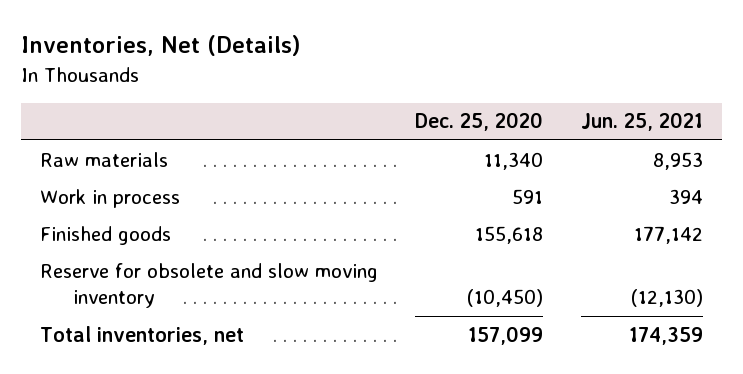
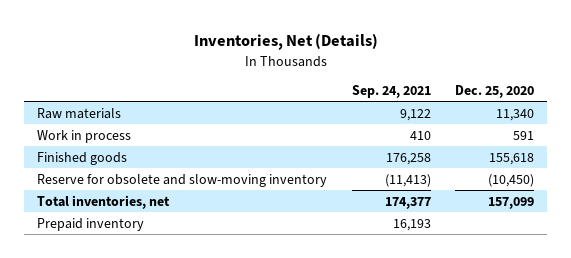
[580,112,703,132] Jun. 25, 2021 -> none
none -> [351,85,431,99] Sep. 24, 2021
[39,262,378,309] Reserve for obsolete and slow moving inventory -> [36,173,327,187] Reserve for obsolete and slow-moving inventory
none -> [36,217,144,231] Prepaid inventory

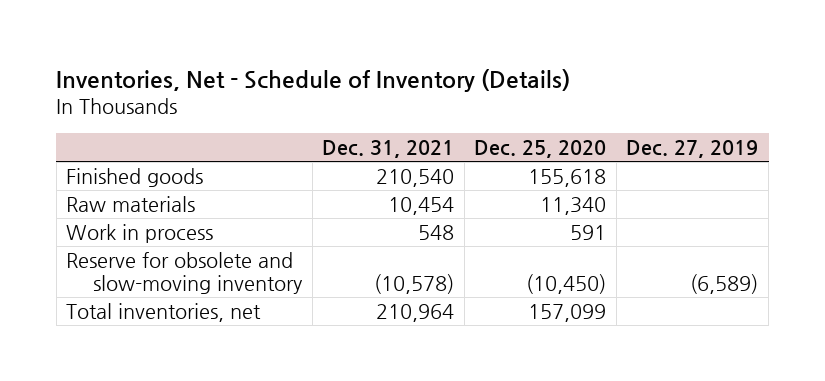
[193,33,378,51] Inventories, Net (Details) -> [56,68,571,92] Inventories, Net - Schedule of Inventory (Details)
[351,85,431,99] Sep. 24, 2021 -> none
none -> [322,139,455,158] Dec. 31, 2021
none -> [626,139,759,158] Dec. 27, 2019
[36,151,127,165] Finished goods -> [66,168,204,188] Finished goods
[36,217,144,231] Prepaid inventory -> none

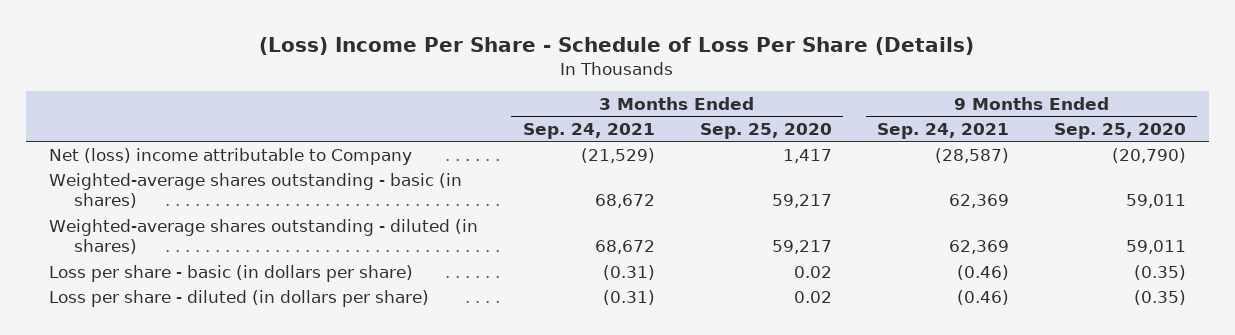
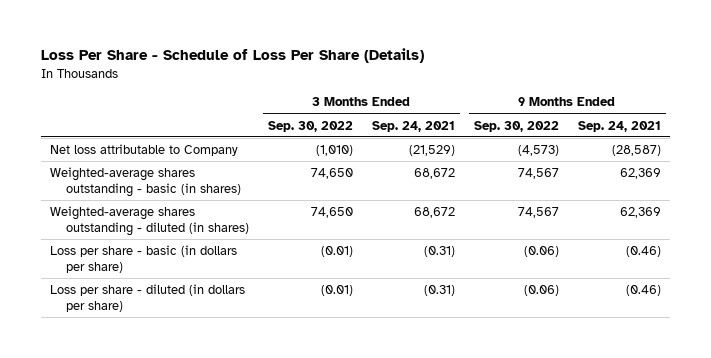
[259,36,975,55] (Loss) Income Per Share - Schedule of Loss Per Share (Details) -> [40,48,424,64] Loss Per Share - Schedule of Loss Per Share (Details)
[699,122,832,139] Sep. 25, 2020 -> none
[1054,122,1187,139] Sep. 25, 2020 -> none
none -> [267,120,353,132] Sep. 30, 2022
none -> [473,120,559,132] Sep. 30, 2022
[48,147,412,165] Net (loss) income attributable to Company -> [50,143,239,156] Net loss attributable to Company

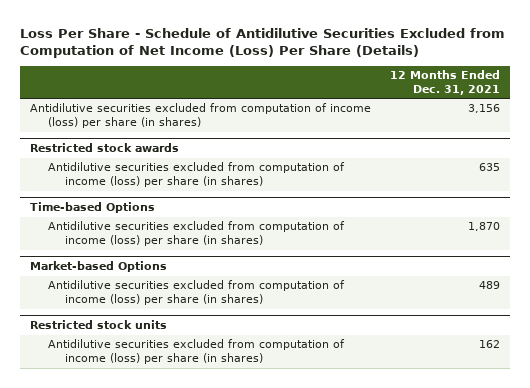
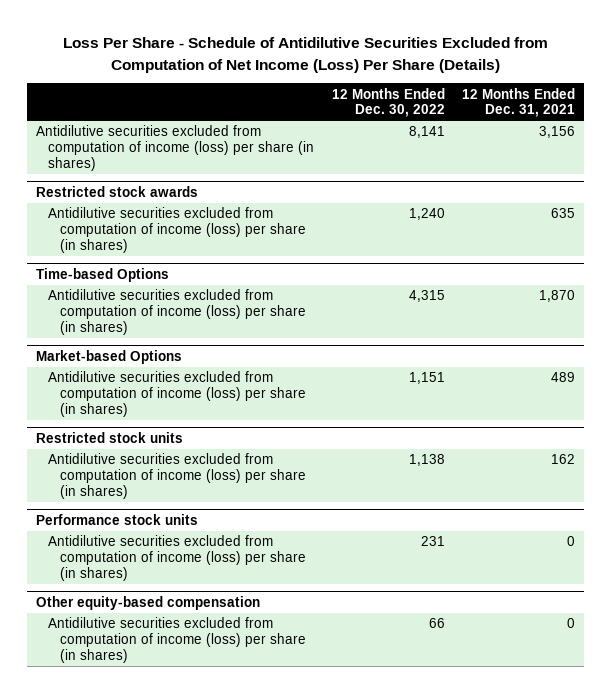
none -> [331,87,445,118] 12 Months Ended Dec. 30, 2022
none -> [36,514,199,526] Performance stock units
none -> [48,535,306,581] Antidilutive securities excluded from computation of income (loss) per share (in shares)
none -> [36,596,261,611] Other equity-based compensation
none -> [48,617,306,663] Antidilutive securities excluded from computation of income (loss) per share (in shares)

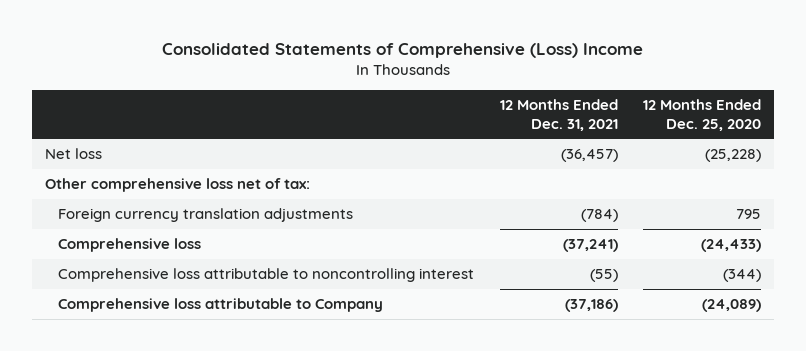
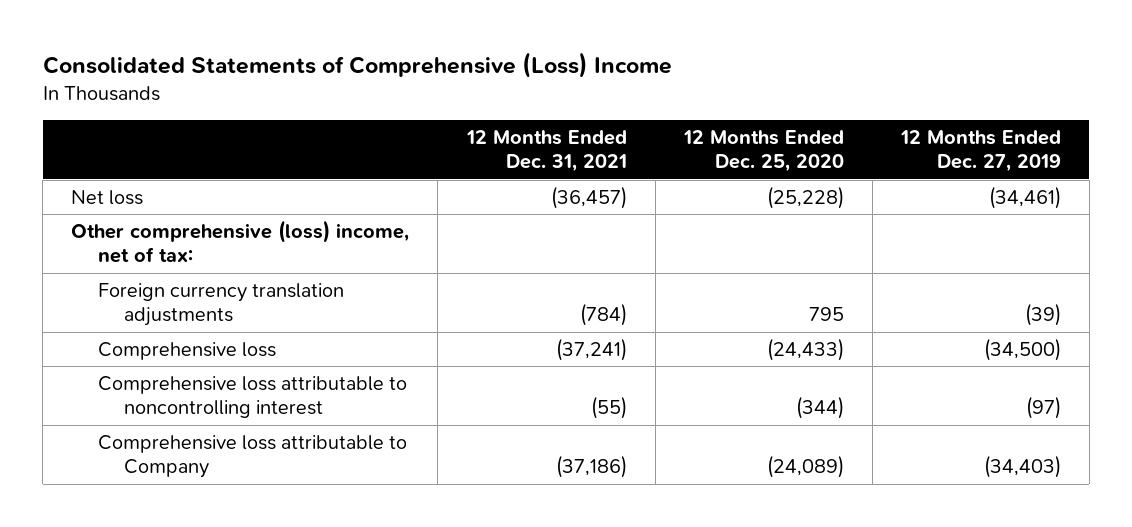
none -> [899,129,1061,173] 12 Months Ended Dec. 27, 2019
[44,178,310,193] Other comprehensive loss net of tax: -> [71,219,410,264] Other comprehensive (loss) income, net of tax:

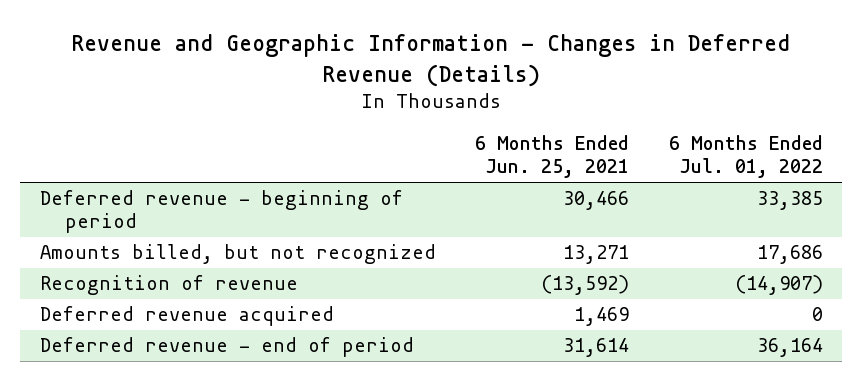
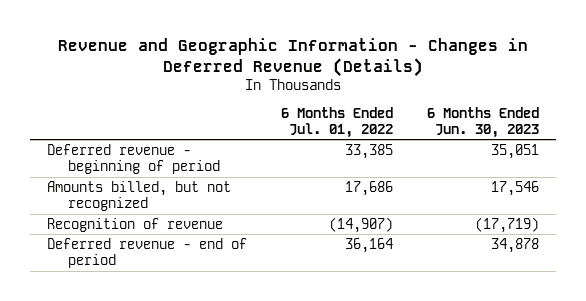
[475,135,630,179] 6 Months Ended Jun. 25, 2021 -> none
none -> [426,106,539,139] 6 Months Ended Jun. 30, 2023
[39,306,334,327] Deferred revenue acquired -> none

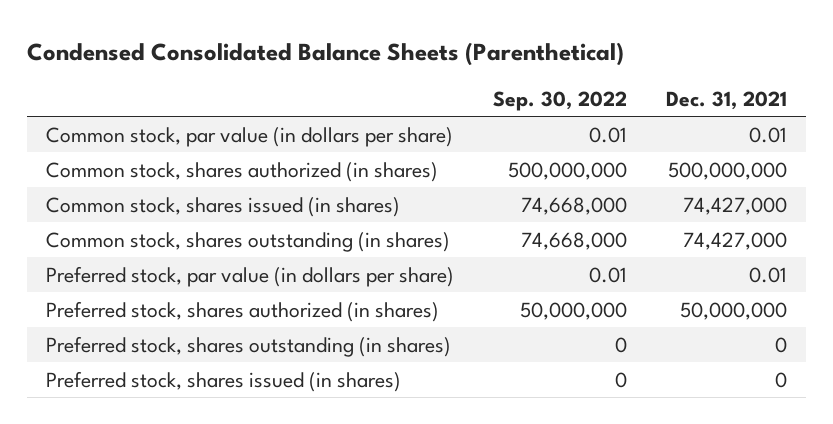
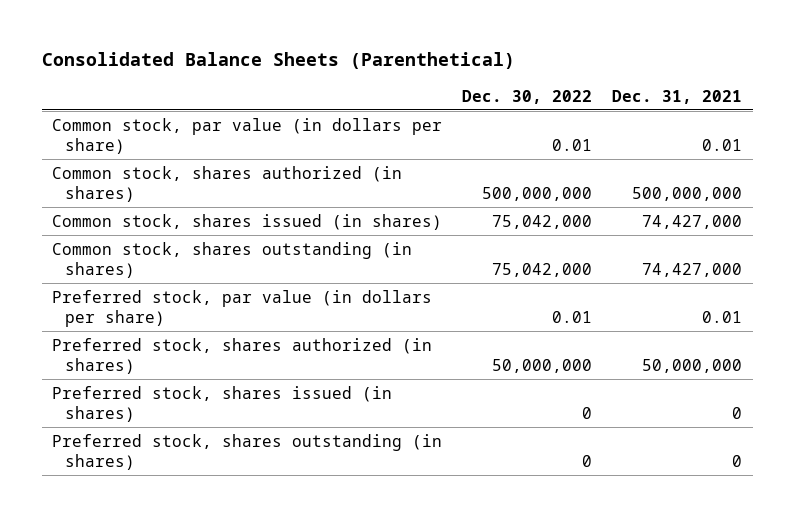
[26,42,624,67] Condensed Consolidated Balance Sheets (Parenthetical) -> [41,52,515,70] Consolidated Balance Sheets (Parenthetical)
[493,90,628,111] Sep. 30, 2022 -> none
none -> [462,89,593,104] Dec. 30, 2022
[46,335,452,357] Preferred stock, shares outstanding (in shares) -> [51,433,442,470] Preferred stock, shares outstanding (in shares)

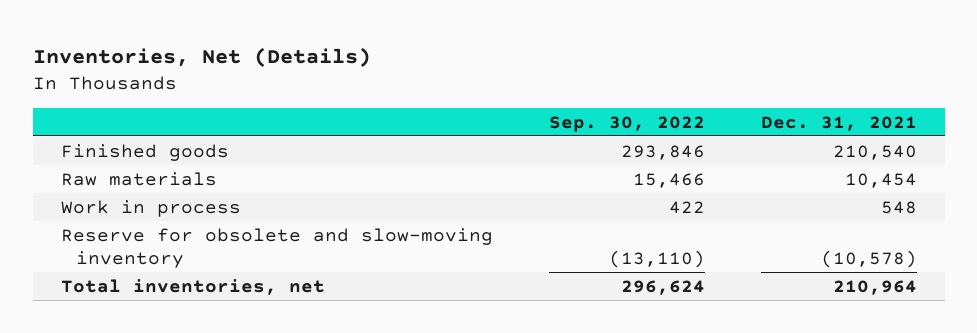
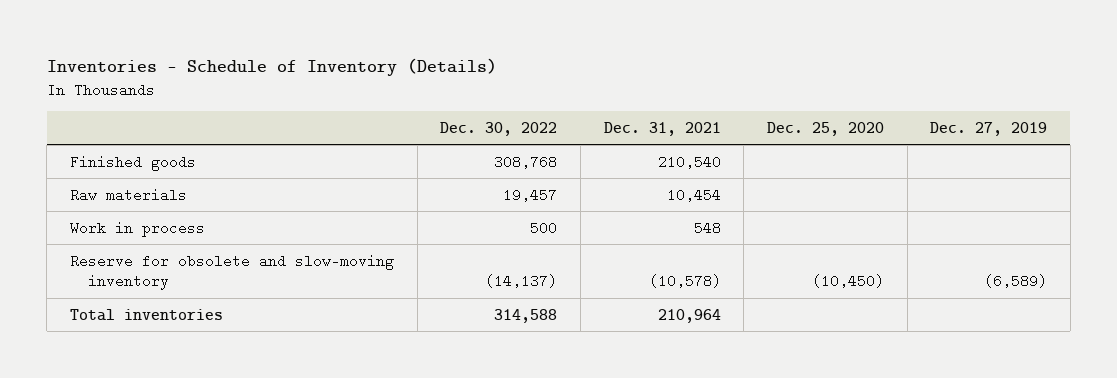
[32,46,371,67] Inventories, Net (Details) -> [46,58,497,77] Inventories - Schedule of Inventory (Details)
[548,115,705,132] Sep. 30, 2022 -> none
none -> [440,121,558,136] Dec. 30, 2022
none -> [766,121,884,136] Dec. 25, 2020
none -> [930,121,1048,136] Dec. 27, 2019
[60,278,325,295] Total inventories, net -> [69,308,223,321] Total inventories

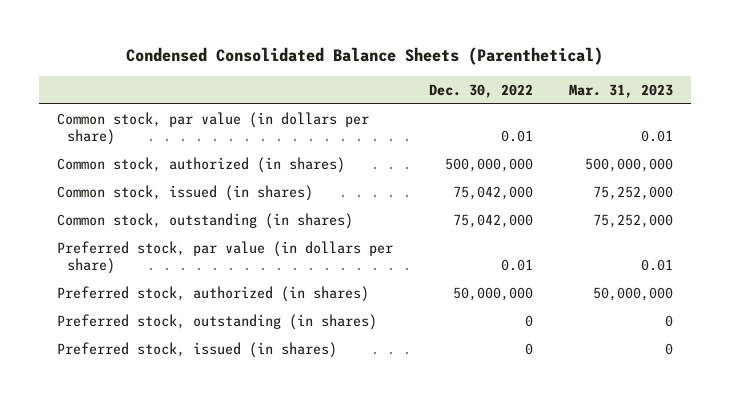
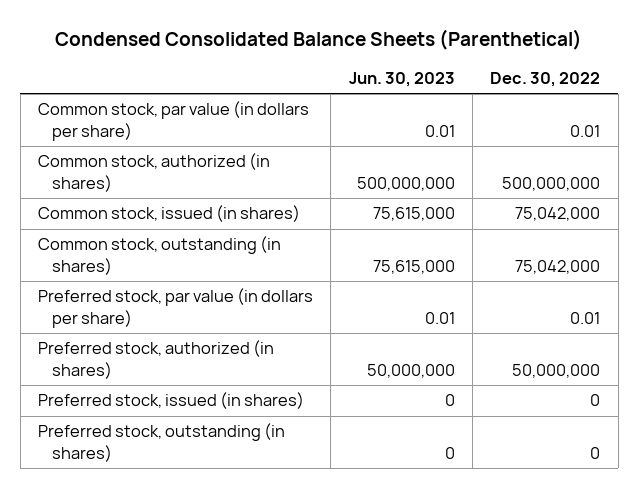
[569,83,674,98] Mar. 31, 2023 -> none
none -> [348,71,455,87] Jun. 30, 2023
[56,314,377,331] Preferred stock, outstanding (in shares) -> [37,423,285,462] Preferred stock, outstanding (in shares)

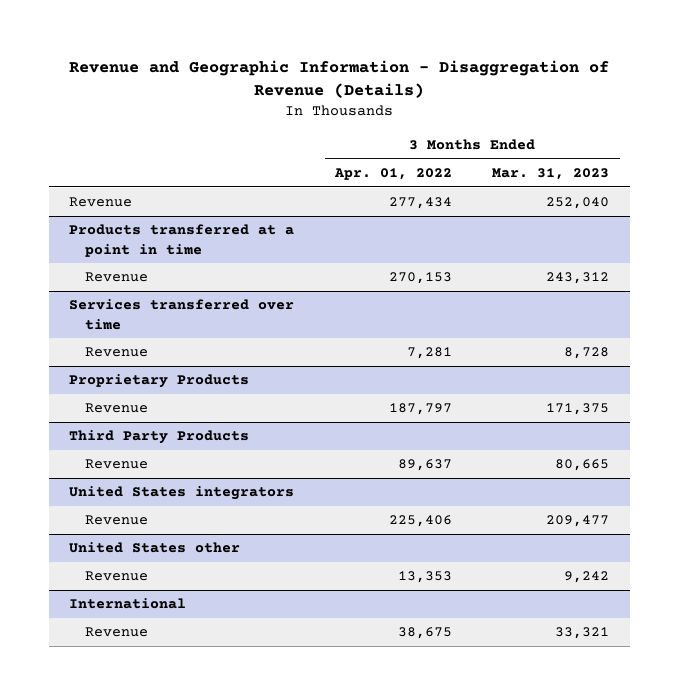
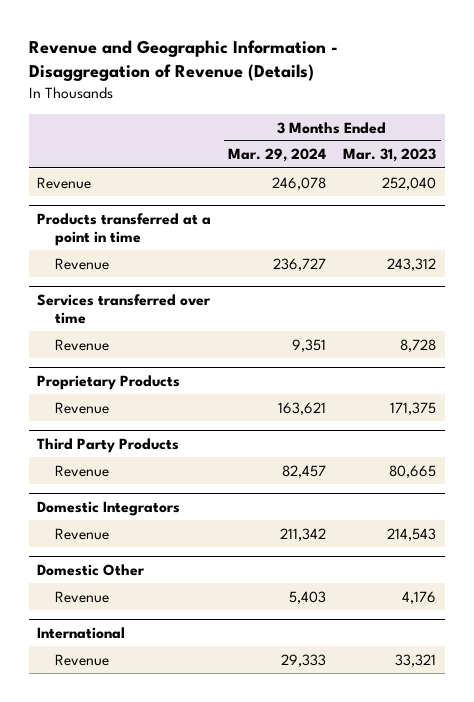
[333,167,452,180] Apr. 01, 2022 -> none
none -> [228,148,327,163] Mar. 29, 2024
[69,486,295,501] United States integrators -> [37,500,181,516] Domestic Integrators
[546,515,610,528] 209,477 -> [387,527,437,541] 214,543
[69,542,241,554] United States other -> [37,563,146,576] Domestic Other
[564,571,610,584] 9,242 -> [402,590,437,604] 4,176

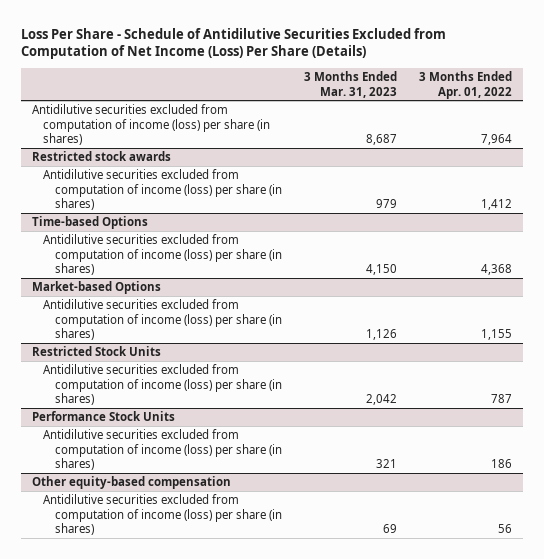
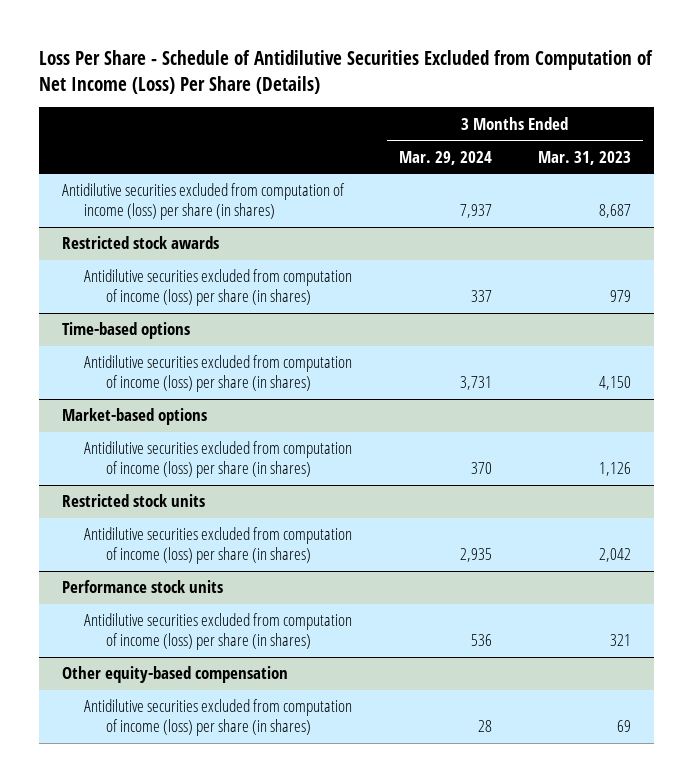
[419,70,513,99] 3 Months Ended Apr. 01, 2022 -> none
none -> [398,150,492,165] Mar. 29, 2024
[32,216,149,230] Time-based Options -> [62,322,191,340] Time-based options
[32,281,162,295] Market-based Options -> [62,408,208,426] Market-based options
[32,346,162,357] Restricted Stock Units -> [62,494,206,508] Restricted stock units
[32,411,176,422] Performance Stock Units -> [62,580,224,594] Performance stock units

